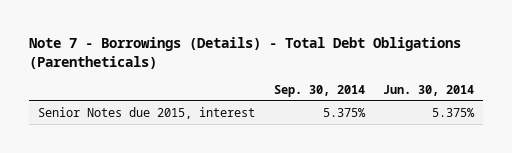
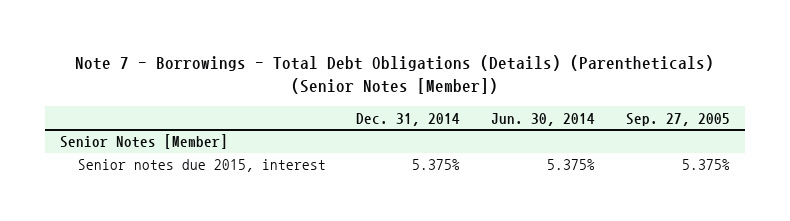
[29,37,462,70] Note 7 - Borrowings (Details) - Total Debt Obligations (Parentheticals) -> [74,55,714,95] Note 7 - Borrowings - Total Debt Obligations (Details) (Parentheticals) (Senior Notes [Member])
[273,85,365,98] Sep. 30, 2014 -> none
none -> [356,112,461,126] Dec. 31, 2014
none -> [625,112,730,126] Sep. 27, 2005
none -> [60,134,229,150] Senior Notes [Member]
[38,107,256,120] Senior Notes due 2015, interest -> [77,159,326,173] Senior notes due 2015, interest

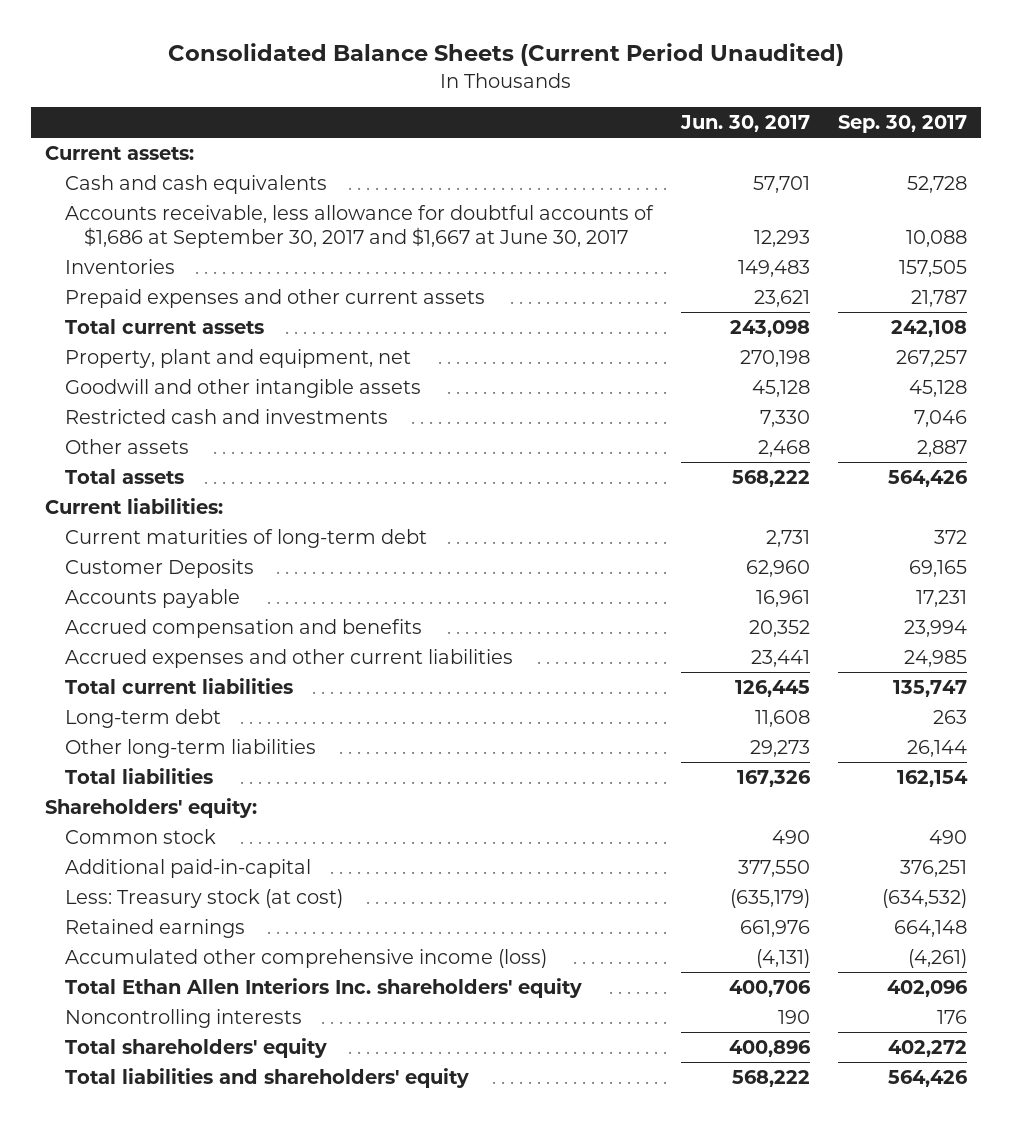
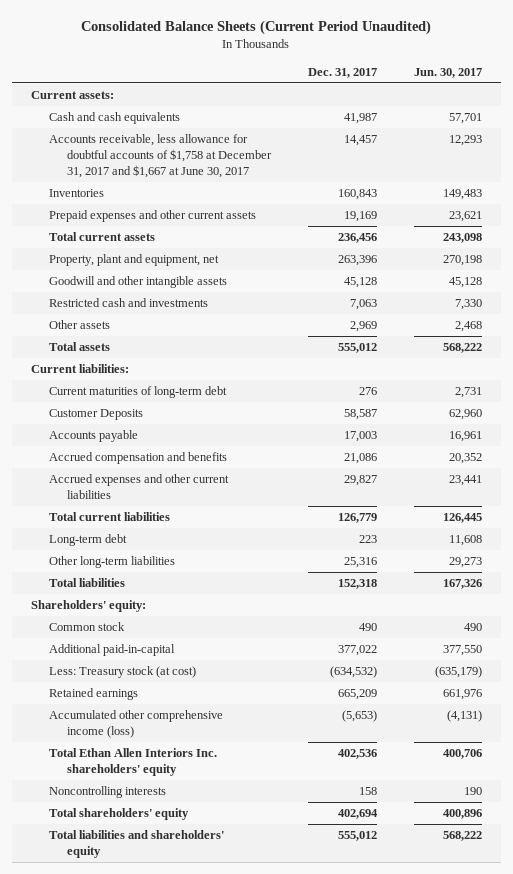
[838,115,968,134] Sep. 30, 2017 -> none
none -> [307,67,377,78] Dec. 31, 2017
[64,204,654,249] Accounts receivable, less allowance for doubtful accounts of $1,686 at September 30, 2017 and $1,667 at June 30, 2017 -> [48,134,272,178] Accounts receivable, less allowance for doubtful accounts of $1,758 at December 31, 2017 and $1,667 at June 30, 2017

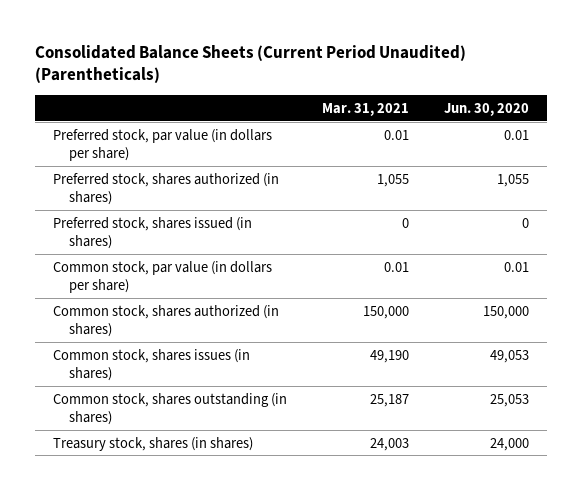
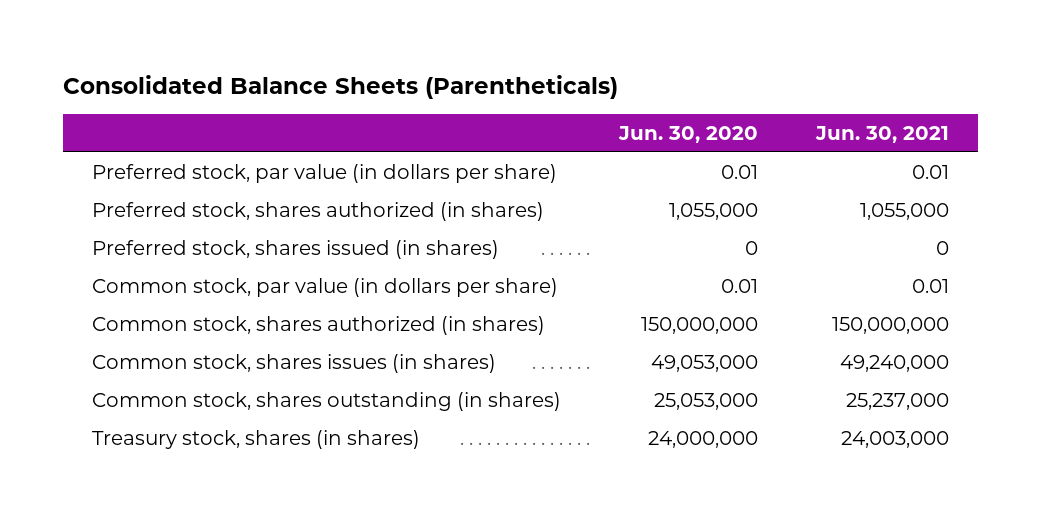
[34,44,466,84] Consolidated Balance Sheets (Current Period Unaudited) (Parentheticals) -> [62,74,618,99] Consolidated Balance Sheets (Parentheticals)
[321,102,409,116] Mar. 31, 2021 -> none
none -> [815,125,950,143] Jun. 30, 2021
[497,173,530,187] 1,055 -> [669,202,759,220] 1,055,000
[483,305,530,319] 150,000 -> [641,316,759,334] 150,000,000
[490,349,530,363] 49,053 -> [651,354,759,372] 49,053,000
[490,393,530,407] 25,053 -> [654,392,759,410] 25,053,000
[490,437,530,451] 24,000 -> [648,430,759,448] 24,000,000

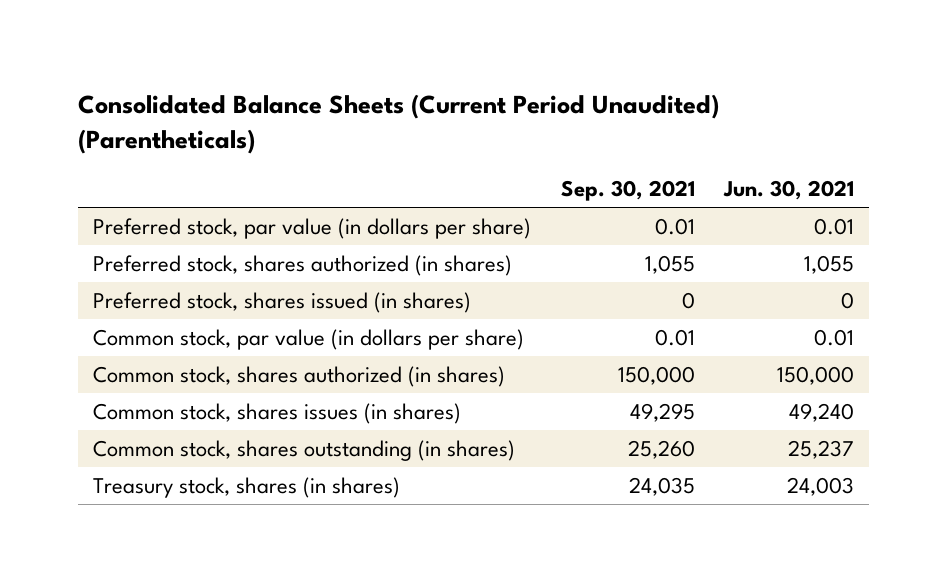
[62,74,618,99] Consolidated Balance Sheets (Parentheticals) -> [78,94,720,155] Consolidated Balance Sheets (Current Period Unaudited) (Parentheticals)
[618,125,759,143] Jun. 30, 2020 -> none
none -> [560,180,695,202] Sep. 30, 2021
[860,202,950,220] 1,055,000 -> [804,254,855,274] 1,055
[832,316,950,334] 150,000,000 -> [777,365,855,385] 150,000
[840,354,950,372] 49,240,000 -> [789,402,855,422] 49,240
[846,392,950,410] 25,237,000 -> [788,439,855,459] 25,237
[841,430,950,448] 24,003,000 -> [787,476,855,496] 24,003

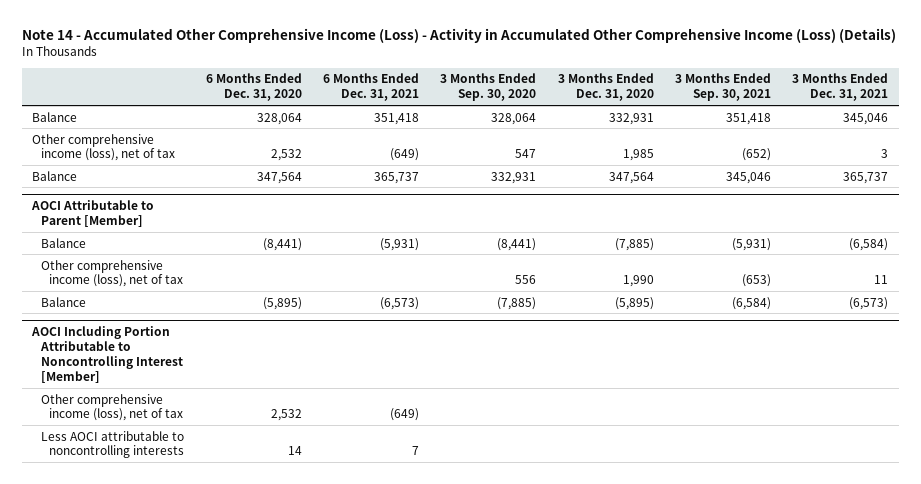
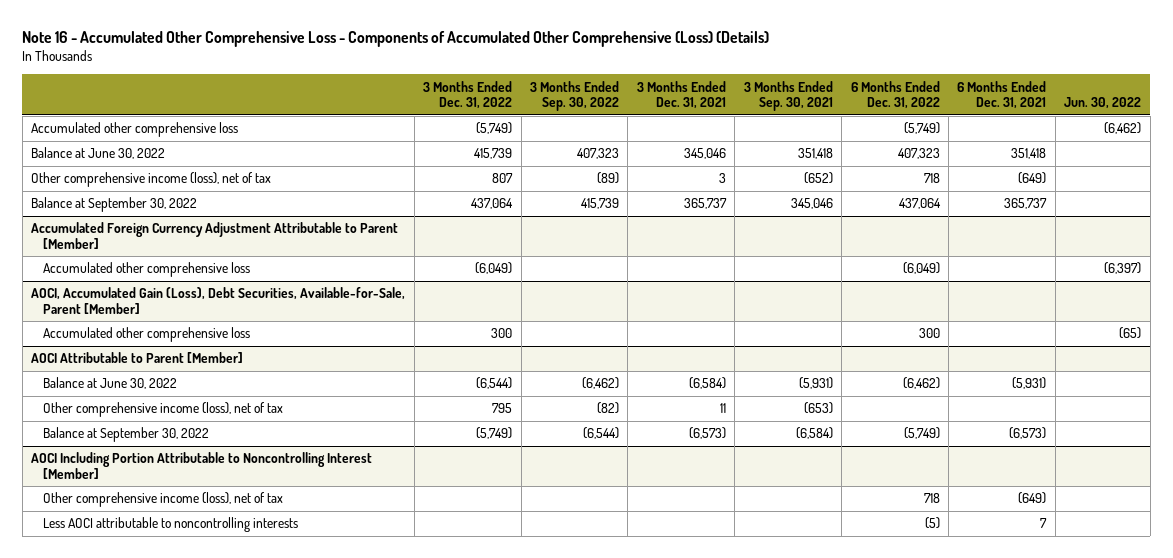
[21,28,896,44] Note 14 - Accumulated Other Comprehensive Income (Loss) - Activity in Accumulated Other Comprehensive Income (Loss) (Details) -> [22,31,770,48] Note 16 - Accumulated Other Comprehensive Loss - Components of Accumulated Other Comprehensive (Loss) (Details)
[205,73,302,102] 6 Months Ended Dec. 31, 2020 -> none
[440,73,537,102] 3 Months Ended Sep. 30, 2020 -> none
[557,73,654,102] 3 Months Ended Dec. 31, 2020 -> none
none -> [423,80,513,110] 3 Months Ended Dec. 31, 2022
none -> [530,80,620,112] 3 Months Ended Sep. 30, 2022
none -> [850,80,940,110] 6 Months Ended Dec. 31, 2022
none -> [1064,97,1142,110] Jun. 30, 2022
none -> [31,122,239,138] Accumulated other comprehensive loss
[32,111,78,122] Balance -> [31,147,166,160] Balance at June 30, 2022
[32,170,78,181] Balance -> [31,197,198,213] Balance at September 30, 2022
none -> [31,222,399,249] Accumulated Foreign Currency Adjustment Attributable to Parent [Member]
none -> [42,262,250,278] Accumulated other comprehensive loss
none -> [31,287,406,314] AOCI, Accumulated Gain (Loss), Debt Securities, Available-for-Sale, Parent [Member]
none -> [42,327,250,343] Accumulated other comprehensive loss
[40,237,86,248] Balance -> [42,377,177,390] Balance at June 30, 2022
[40,296,86,307] Balance -> [42,427,209,443] Balance at September 30, 2022

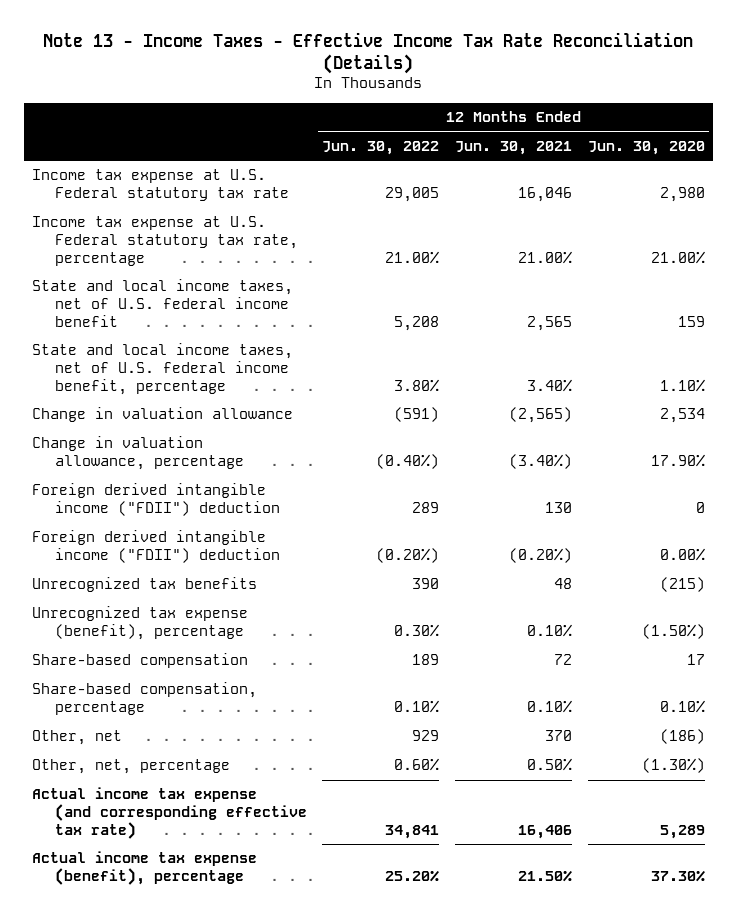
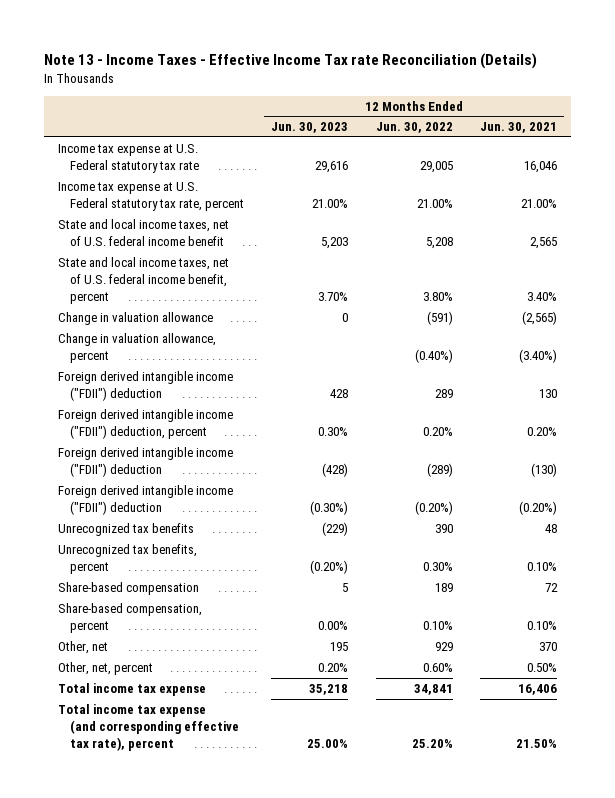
[43,31,694,74] Note 13 - Income Taxes - Effective Income Tax Rate Reconciliation (Details) -> [44,52,538,69] Note 13 - Income Taxes - Effective Income Tax rate Reconciliation (Details)
[587,141,705,156] Jun. 30, 2020 -> none
none -> [271,122,349,134] Jun. 30, 2023
[32,216,298,266] Income tax expense at U.S. Federal statutory tax rate, percentage -> [58,181,244,212] Income tax expense at U.S. Federal statutory tax rate, percent
[32,343,294,395] State and local income taxes, net of U.S. federal income benefit, percentage -> [58,256,230,305] State and local income taxes, net of U.S. federal income benefit, percent
[32,436,244,471] Change in valuation allowance, percentage -> [58,332,217,364] Change in valuation allowance, percent
none -> [58,408,234,440] Foreign derived intangible income ("FDII") deduction, percent
none -> [58,446,234,478] Foreign derived intangible income ("FDII") deduction
[32,606,249,641] Unrecognized tax expense (benefit), percentage -> [58,543,198,575] Unrecognized tax benefits, percent
[32,682,258,716] Share-based compensation, percentage -> [58,602,203,634] Share-based compensation, percent
[32,759,231,775] Other, net, percentage -> [58,661,154,675] Other, net, percent
[32,787,307,839] Actual income tax expense (and corresponding effective tax rate) -> [58,682,207,696] Total income tax expense
[32,851,258,886] Actual income tax expense (benefit), percentage -> [58,703,239,752] Total income tax expense (and corresponding effective tax rate), percent

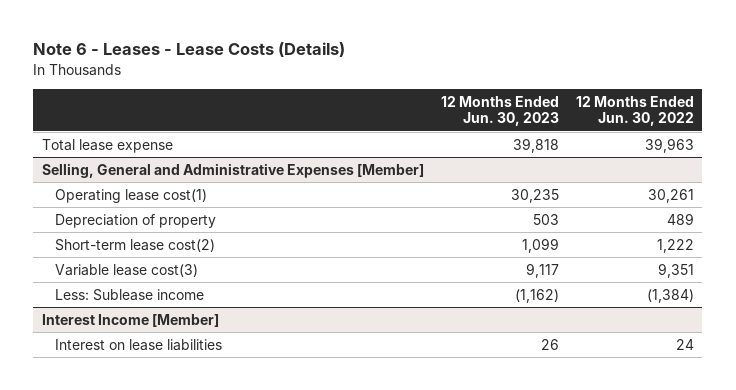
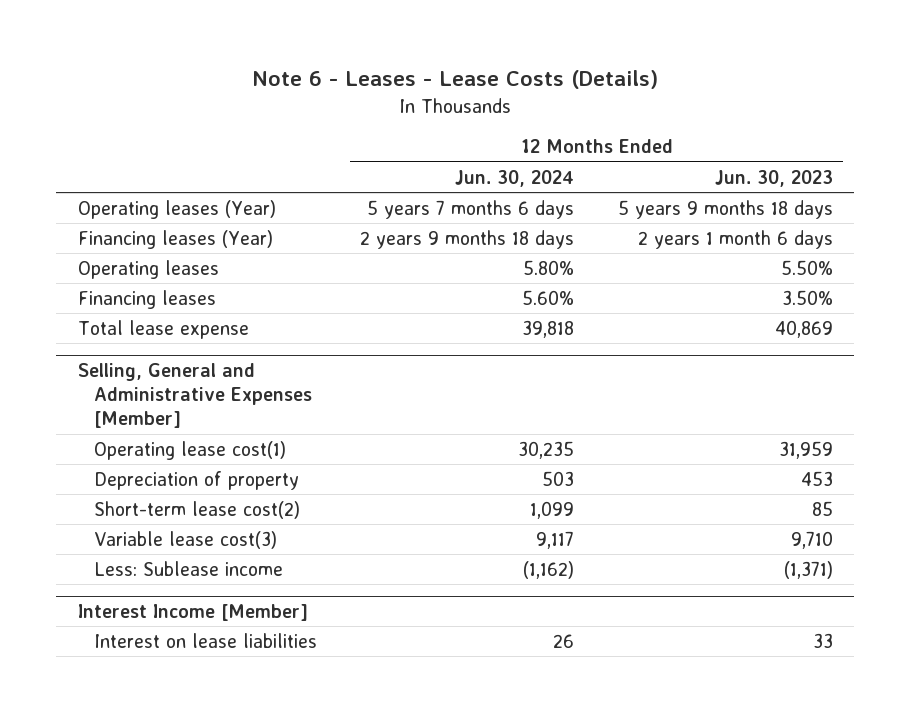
[575,95,694,127] 12 Months Ended Jun. 30, 2022 -> none
none -> [455,169,575,187] Jun. 30, 2024
none -> [77,199,276,219] Operating leases (Year)
none -> [77,229,273,249] Financing leases (Year)
none -> [77,259,219,279] Operating leases
none -> [77,289,216,309] Financing leases
[512,137,559,153] 39,818 -> [774,319,833,338] 40,869
[510,188,559,203] 30,235 -> [778,440,833,459] 31,959
[532,213,559,225] 503 -> [800,470,833,486] 453
[521,237,559,253] 1,099 -> [811,500,833,516] 85
[525,262,559,278] 9,117 -> [790,530,833,549] 9,710
[514,288,559,303] (1,162) -> [783,560,833,579] (1,371)
[540,338,559,350] 26 -> [812,632,833,648] 33

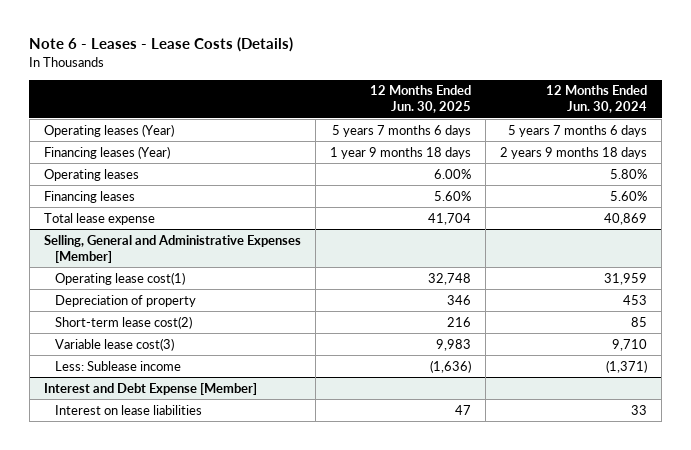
[714,169,833,187] Jun. 30, 2023 -> none
none -> [370,85,472,114] 12 Months Ended Jun. 30, 2025
[522,319,575,338] 39,818 -> [604,212,648,225] 40,869
[77,603,308,621] Interest Income [Member] -> none
[518,440,575,459] 30,235 -> [604,272,648,285] 31,959
[542,470,575,486] 503 -> [623,294,648,305] 453
[530,500,575,519] 1,099 -> [631,316,648,327] 85
[536,530,575,549] 9,117 -> [612,338,648,351] 9,710
[523,560,575,579] (1,162) -> [606,359,648,373] (1,371)
none -> [43,382,257,395] Interest and Debt Expense [Member]
[553,633,575,648] 26 -> [631,404,648,415] 33

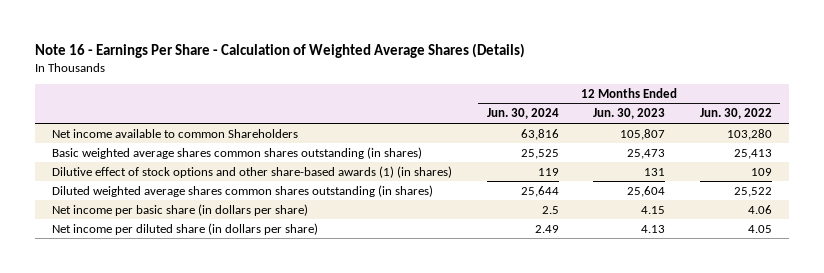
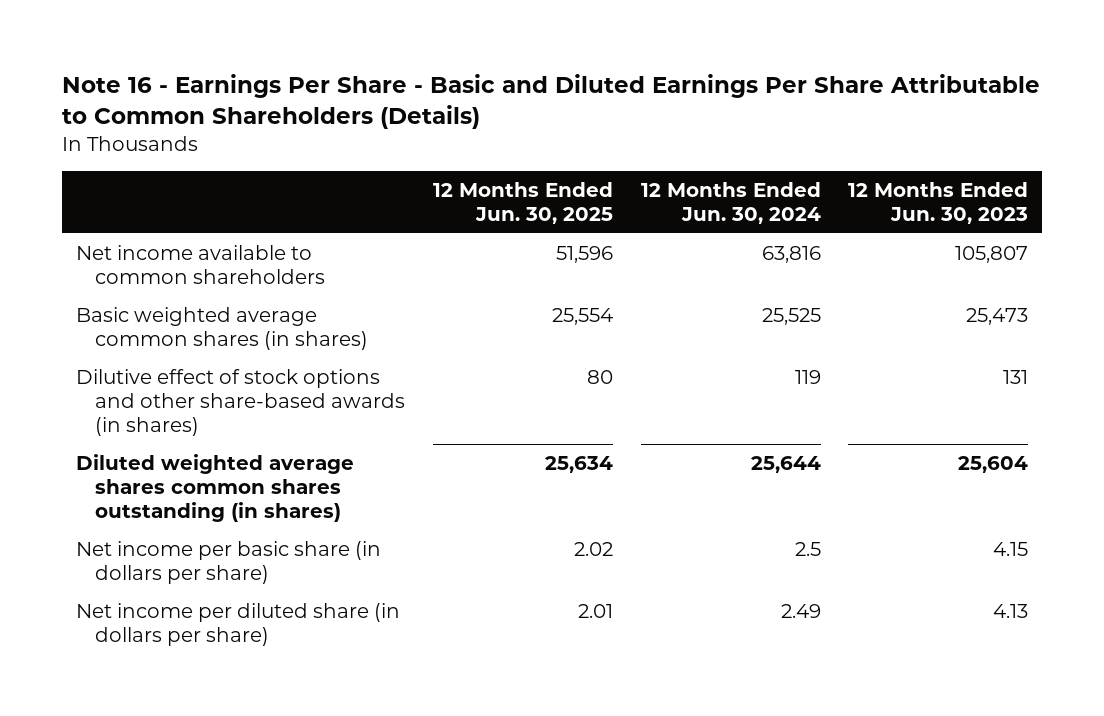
[35,42,526,58] Note 16 - Earnings Per Share - Calculation of Weighted Average Shares (Details) -> [61,73,1040,129] Note 16 - Earnings Per Share - Basic and Diluted Earnings Per Share Attributable to Common Shareholders (Details)
[699,108,772,120] Jun. 30, 2022 -> none
none -> [432,182,613,224] 12 Months Ended Jun. 30, 2025
[52,128,299,138] Net income available to common Shareholders -> [75,244,325,284] Net income available to common shareholders
[52,146,423,159] Basic weighted average shares common shares outstanding (in shares) -> [75,306,368,350] Basic weighted average common shares (in shares)
[52,165,453,178] Dilutive effect of stock options and other share-based awards (1) (in shares) -> [75,368,405,436] Dilutive effect of stock options and other share-based awards (in shares)

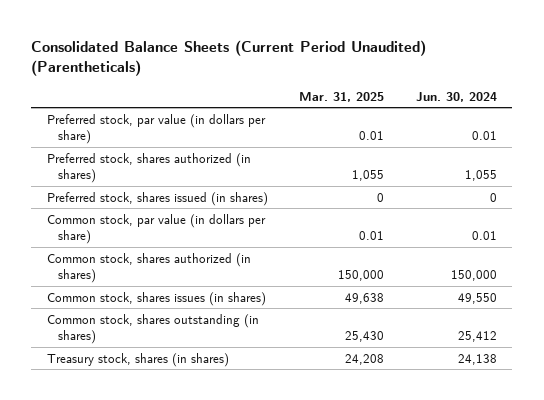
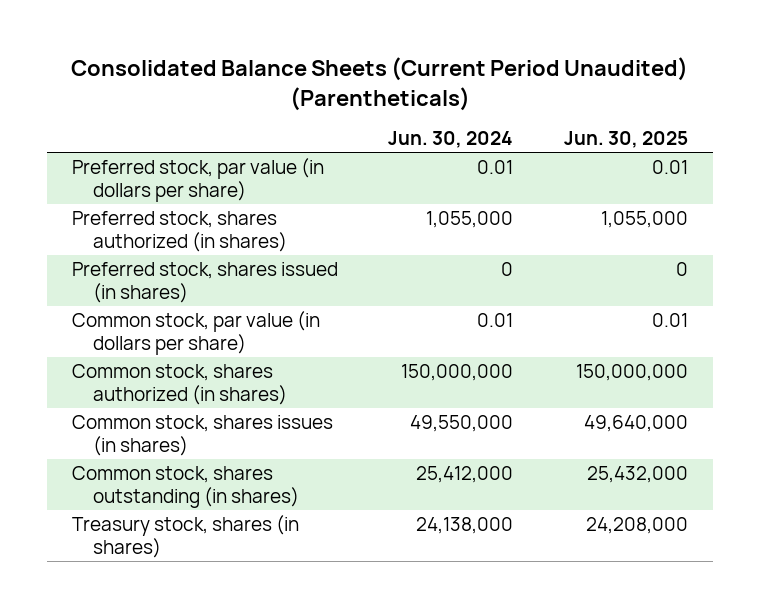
[299,91,385,102] Mar. 31, 2025 -> none
none -> [563,131,688,149] Jun. 30, 2025
[464,170,497,182] 1,055 -> [426,210,514,228] 1,055,000
[450,270,497,282] 150,000 -> [401,363,514,381] 150,000,000
[457,292,497,304] 49,550 -> [410,414,514,432] 49,550,000
[457,331,497,343] 25,412 -> [416,465,514,483] 25,412,000
[457,353,497,365] 24,138 -> [416,516,514,534] 24,138,000

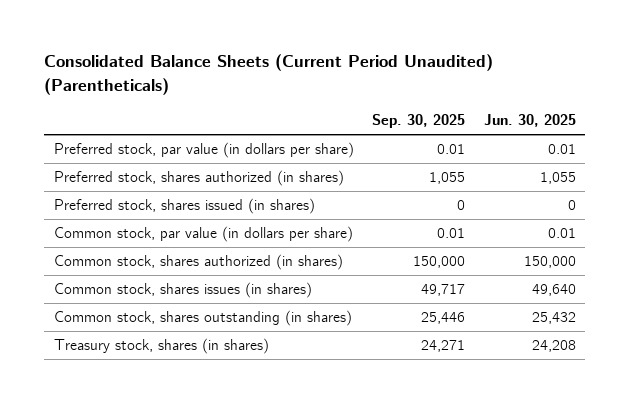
[388,131,514,149] Jun. 30, 2024 -> none
none -> [372,113,466,128] Sep. 30, 2025
[600,210,688,228] 1,055,000 -> [539,172,576,185] 1,055
[575,363,688,381] 150,000,000 -> [523,256,576,269] 150,000
[583,414,688,432] 49,640,000 -> [531,284,576,297] 49,640
[586,465,688,483] 25,432,000 -> [531,312,576,325] 25,432
[585,516,688,534] 24,208,000 -> [531,340,576,353] 24,208

